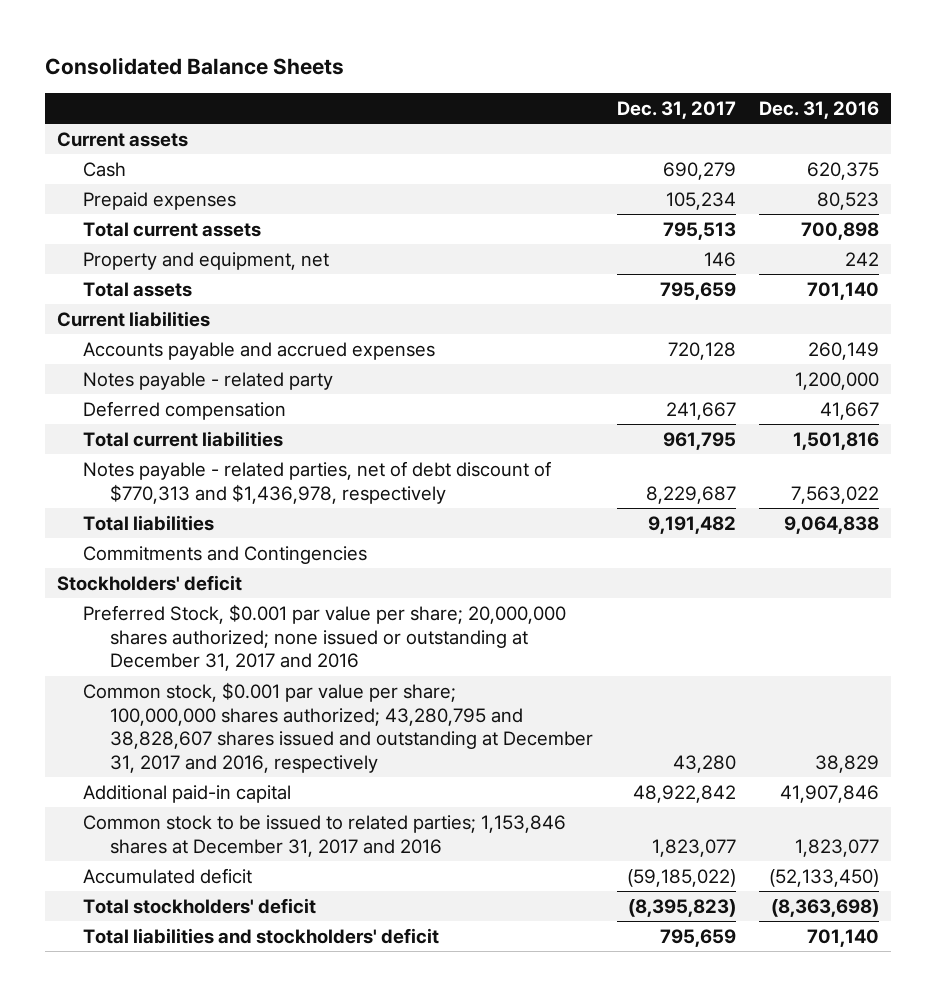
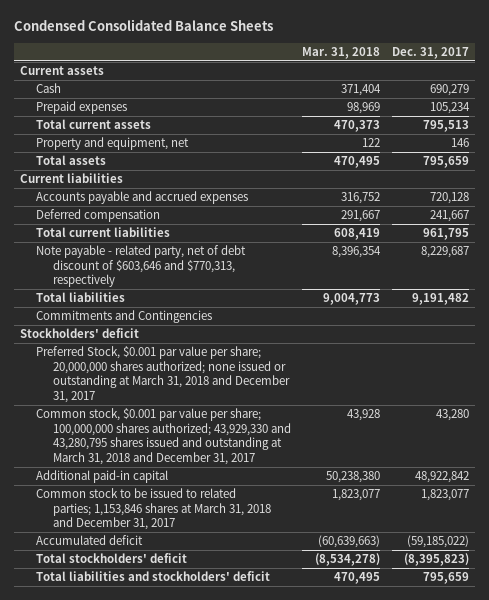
[44,57,344,76] Consolidated Balance Sheets -> [13,19,273,32] Condensed Consolidated Balance Sheets
[759,100,880,119] Dec. 31, 2016 -> none
none -> [302,46,381,59] Mar. 31, 2018
[83,371,334,390] Notes payable - related party -> none
[83,460,552,504] Notes payable - related parties, net of debt discount of $770,313 and $1,436,978, respectively -> [36,245,247,288] Note payable - related party, net of debt discount of $603,646 and $770,313, respectively
[83,603,567,672] Preferred Stock, $0.001 par value per share; 20,000,000 shares authorized; none issued or outstanding at December 31, 2017 and 2016 -> [36,346,290,403] Preferred Stock, $0.001 par value per share; 20,000,000 shares authorized; none issued or outstanding at March 31, 2018 and December 31, 2017
[83,681,594,774] Common stock, $0.001 par value per share; 100,000,000 shares authorized; 43,280,795 and 38,828,607 shares issued and outstanding at December 31, 2017 and 2016, respectively -> [36,408,291,465] Common stock, $0.001 par value per share; 100,000,000 shares authorized; 43,929,330 and 43,280,795 shares issued and outstanding at March 31, 2018 and December 31, 2017
[83,814,567,857] Common stock to be issued to related parties; 1,153,846 shares at December 31, 2017 and 2016 -> [36,488,271,531] Common stock to be issued to related parties; 1,153,846 shares at March 31, 2018 and December 31, 2017

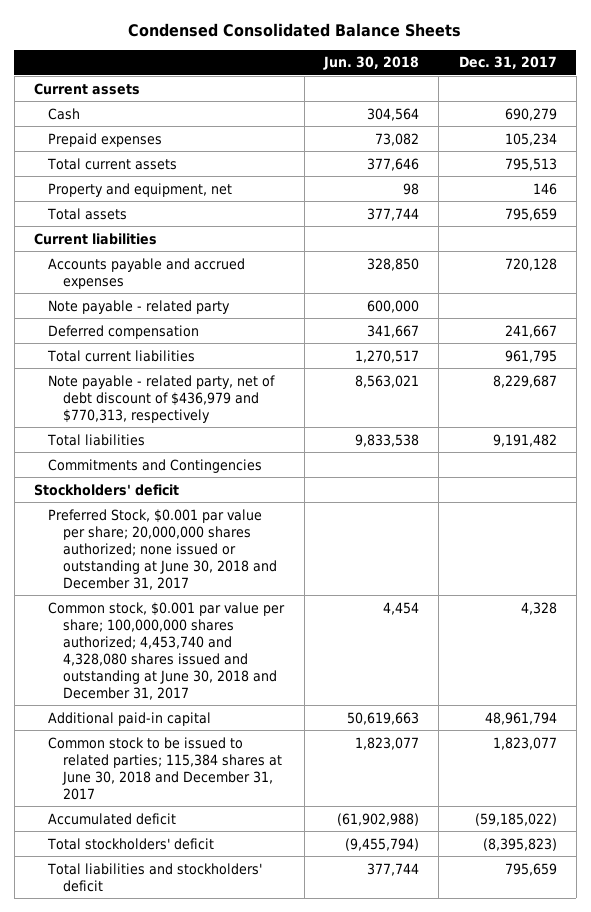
[302,46,381,59] Mar. 31, 2018 -> none
none -> [323,56,420,71] Jun. 30, 2018
none -> [48,299,231,314] Note payable - related party
[36,245,247,288] Note payable - related party, net of debt discount of $603,646 and $770,313, respectively -> [48,374,276,423] Note payable - related party, net of debt discount of $436,979 and $770,313, respectively
[36,346,290,403] Preferred Stock, $0.001 par value per share; 20,000,000 shares authorized; none issued or outstanding at March 31, 2018 and December 31, 2017 -> [48,508,278,590] Preferred Stock, $0.001 par value per share; 20,000,000 shares authorized; none issued or outstanding at June 30, 2018 and December 31, 2017
[36,408,291,465] Common stock, $0.001 par value per share; 100,000,000 shares authorized; 43,929,330 and 43,280,795 shares issued and outstanding at March 31, 2018 and December 31, 2017 -> [48,601,286,700] Common stock, $0.001 par value per share; 100,000,000 shares authorized; 4,453,740 and 4,328,080 shares issued and outstanding at June 30, 2018 and December 31, 2017
[436,409,470,422] 43,280 -> [520,601,557,615] 4,328
[415,471,470,484] 48,922,842 -> [484,711,557,725] 48,961,794
[36,488,271,531] Common stock to be issued to related parties; 1,153,846 shares at March 31, 2018 and December 31, 2017 -> [48,736,283,800] Common stock to be issued to related parties; 115,384 shares at June 30, 2018 and December 31, 2017

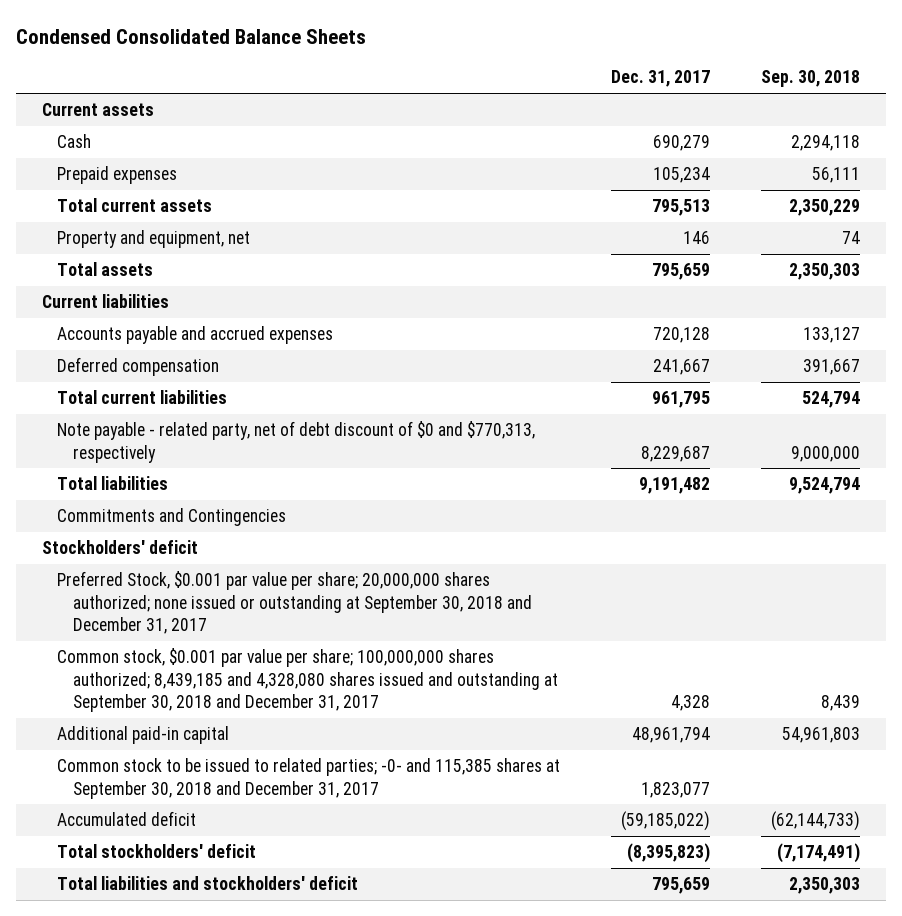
[323,56,420,71] Jun. 30, 2018 -> none
none -> [761,70,861,88] Sep. 30, 2018
[48,299,231,314] Note payable - related party -> none
[48,374,276,423] Note payable - related party, net of debt discount of $436,979 and $770,313, respectively -> [57,421,536,463] Note payable - related party, net of debt discount of $0 and $770,313, respectively
[48,508,278,590] Preferred Stock, $0.001 par value per share; 20,000,000 shares authorized; none issued or outstanding at June 30, 2018 and December 31, 2017 -> [57,571,533,635] Preferred Stock, $0.001 par value per share; 20,000,000 shares authorized; none issued or outstanding at September 30, 2018 and December 31, 2017
[48,601,286,700] Common stock, $0.001 par value per share; 100,000,000 shares authorized; 4,453,740 and 4,328,080 shares issued and outstanding at June 30, 2018 and December 31, 2017 -> [57,648,559,713] Common stock, $0.001 par value per share; 100,000,000 shares authorized; 8,439,185 and 4,328,080 shares issued and outstanding at September 30, 2018 and December 31, 2017
[48,736,283,800] Common stock to be issued to related parties; 115,384 shares at June 30, 2018 and December 31, 2017 -> [57,758,561,799] Common stock to be issued to related parties; -0- and 115,385 shares at September 30, 2018 and December 31, 2017

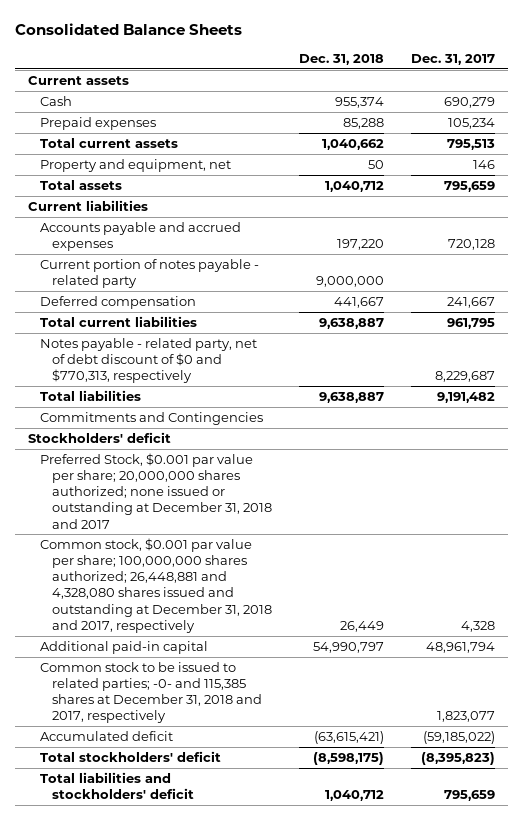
[16,28,367,44] Condensed Consolidated Balance Sheets -> [14,23,242,36] Consolidated Balance Sheets
[761,70,861,88] Sep. 30, 2018 -> none
none -> [298,54,384,66] Dec. 31, 2018
none -> [40,258,260,289] Current portion of notes payable - related party
[57,421,536,463] Note payable - related party, net of debt discount of $0 and $770,313, respectively -> [40,337,258,384] Notes payable - related party, net of debt discount of $0 and $770,313, respectively
[57,571,533,635] Preferred Stock, $0.001 par value per share; 20,000,000 shares authorized; none issued or outstanding at September 30, 2018 and December 31, 2017 -> [40,452,273,529] Preferred Stock, $0.001 par value per share; 20,000,000 shares authorized; none issued or outstanding at December 31, 2018 and 2017
[57,648,559,713] Common stock, $0.001 par value per share; 100,000,000 shares authorized; 8,439,185 and 4,328,080 shares issued and outstanding at September 30, 2018 and December 31, 2017 -> [40,537,273,633] Common stock, $0.001 par value per share; 100,000,000 shares authorized; 26,448,881 and 4,328,080 shares issued and outstanding at December 31, 2018 and 2017, respectively
[57,758,561,799] Common stock to be issued to related parties; -0- and 115,385 shares at September 30, 2018 and December 31, 2017 -> [40,661,263,724] Common stock to be issued to related parties; -0- and 115,385 shares at December 31, 2018 and 2017, respectively

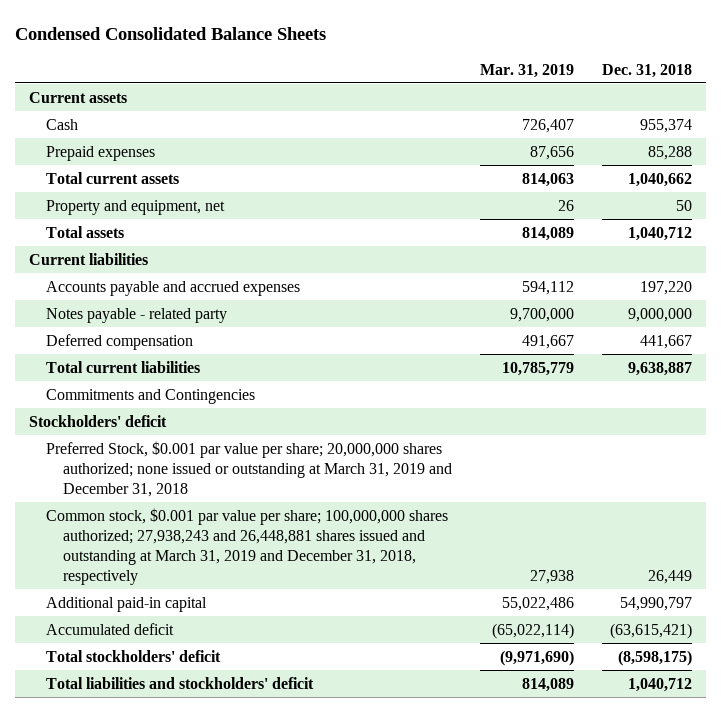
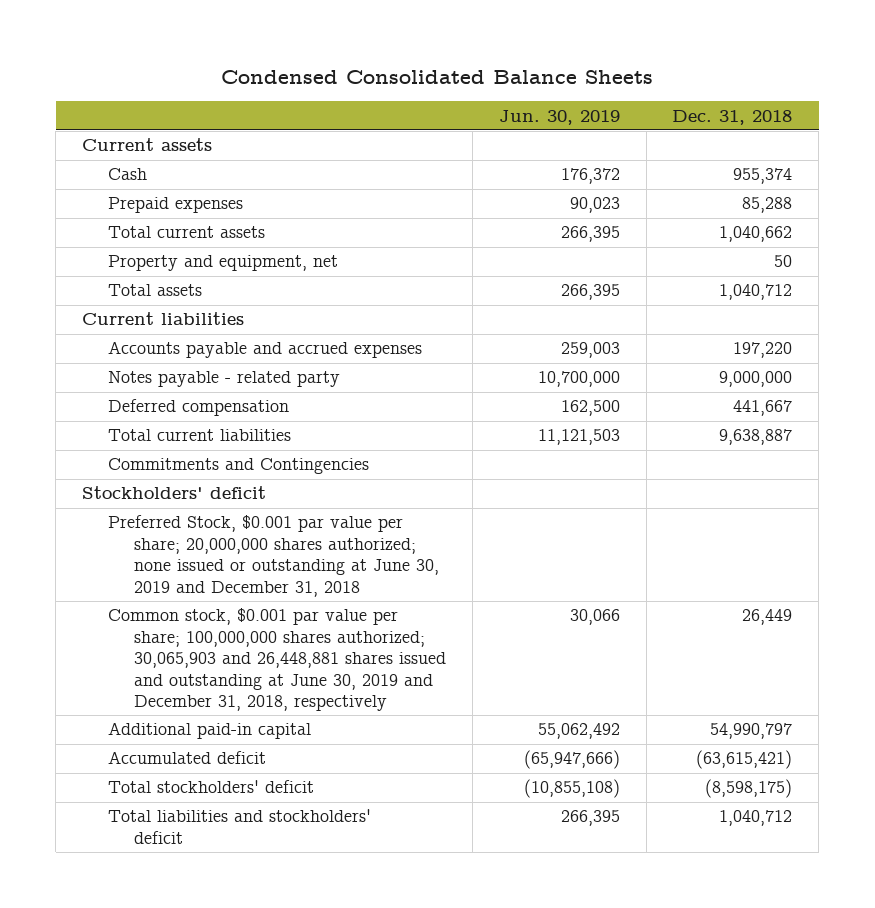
[480,63,575,78] Mar. 31, 2019 -> none
none -> [498,109,620,125] Jun. 30, 2019
[46,440,453,497] Preferred Stock, $0.001 par value per share; 20,000,000 shares authorized; none issued or outstanding at March 31, 2019 and December 31, 2018 -> [108,515,440,597] Preferred Stock, $0.001 par value per share; 20,000,000 shares authorized; none issued or outstanding at June 30, 2019 and December 31, 2018
[46,507,449,585] Common stock, $0.001 par value per share; 100,000,000 shares authorized; 27,938,243 and 26,448,881 shares issued and outstanding at March 31, 2019 and December 31, 2018, respectively -> [108,608,447,712] Common stock, $0.001 par value per share; 100,000,000 shares authorized; 30,065,903 and 26,448,881 shares issued and outstanding at June 30, 2019 and December 31, 2018, respectively

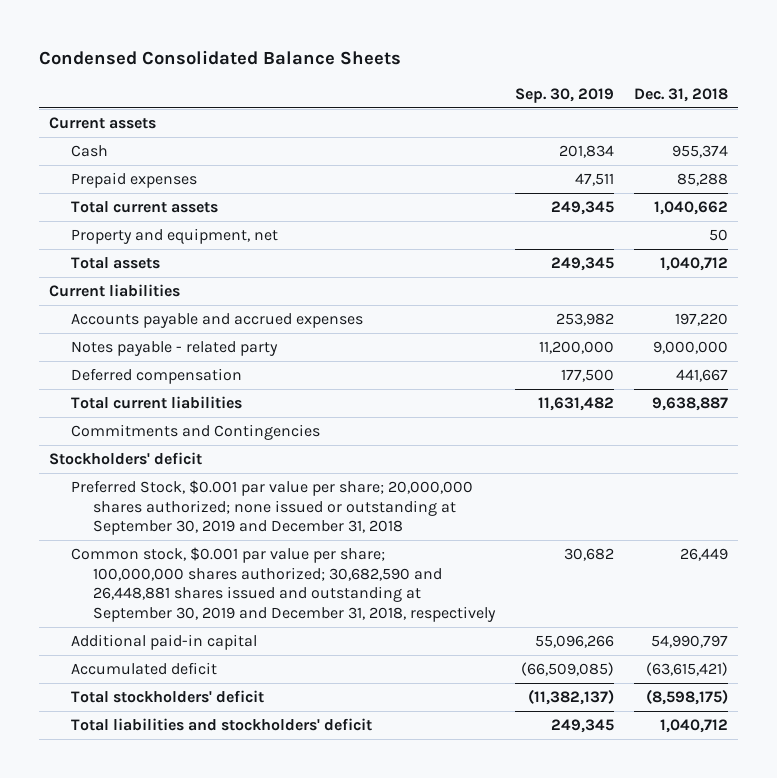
[498,109,620,125] Jun. 30, 2019 -> none
none -> [514,87,614,103] Sep. 30, 2019
[108,515,440,597] Preferred Stock, $0.001 par value per share; 20,000,000 shares authorized; none issued or outstanding at June 30, 2019 and December 31, 2018 -> [70,480,473,536] Preferred Stock, $0.001 par value per share; 20,000,000 shares authorized; none issued or outstanding at September 30, 2019 and December 31, 2018
[108,608,447,712] Common stock, $0.001 par value per share; 100,000,000 shares authorized; 30,065,903 and 26,448,881 shares issued and outstanding at June 30, 2019 and December 31, 2018, respectively -> [70,547,496,622] Common stock, $0.001 par value per share; 100,000,000 shares authorized; 30,682,590 and 26,448,881 shares issued and outstanding at September 30, 2019 and December 31, 2018, respectively

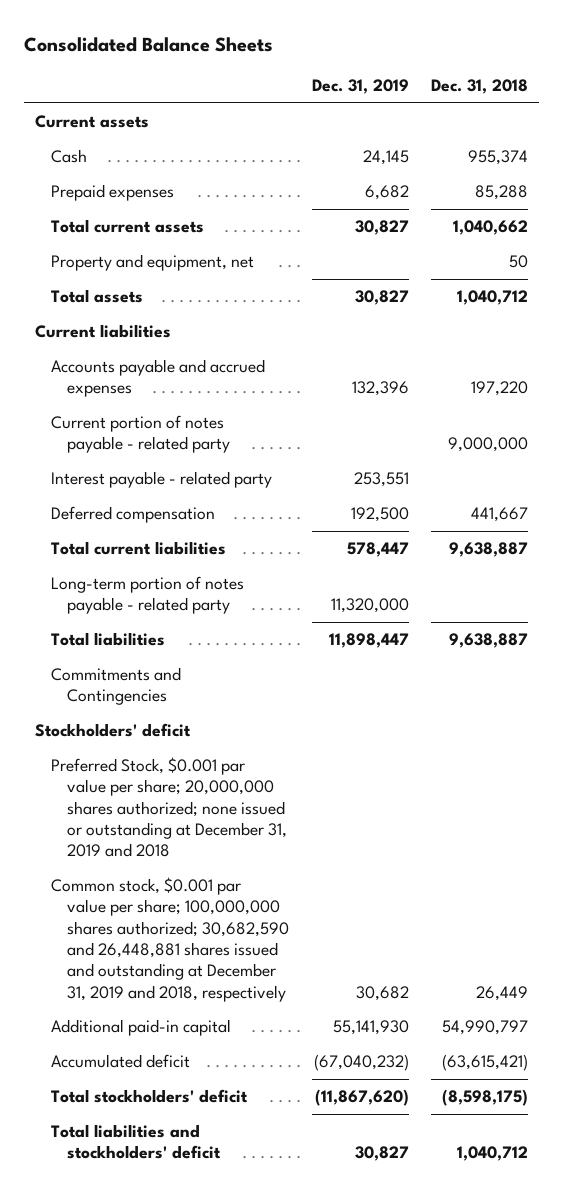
[38,49,401,65] Condensed Consolidated Balance Sheets -> [23,36,273,52] Consolidated Balance Sheets
[514,87,614,103] Sep. 30, 2019 -> none
none -> [311,79,409,95] Dec. 31, 2019
[70,341,278,357] Notes payable - related party -> [51,415,231,454] Current portion of notes payable - related party
none -> [51,471,273,489] Interest payable - related party
none -> [51,576,245,615] Long-term portion of notes payable - related party
none -> [51,632,166,647] Total liabilities
[70,480,473,536] Preferred Stock, $0.001 par value per share; 20,000,000 shares authorized; none issued or outstanding at September 30, 2019 and December 31, 2018 -> [51,757,288,858] Preferred Stock, $0.001 par value per share; 20,000,000 shares authorized; none issued or outstanding at December 31, 2019 and 2018
[70,547,496,622] Common stock, $0.001 par value per share; 100,000,000 shares authorized; 30,682,590 and 26,448,881 shares issued and outstanding at September 30, 2019 and December 31, 2018, respectively -> [51,877,290,1002] Common stock, $0.001 par value per share; 100,000,000 shares authorized; 30,682,590 and 26,448,881 shares issued and outstanding at December 31, 2019 and 2018, respectively

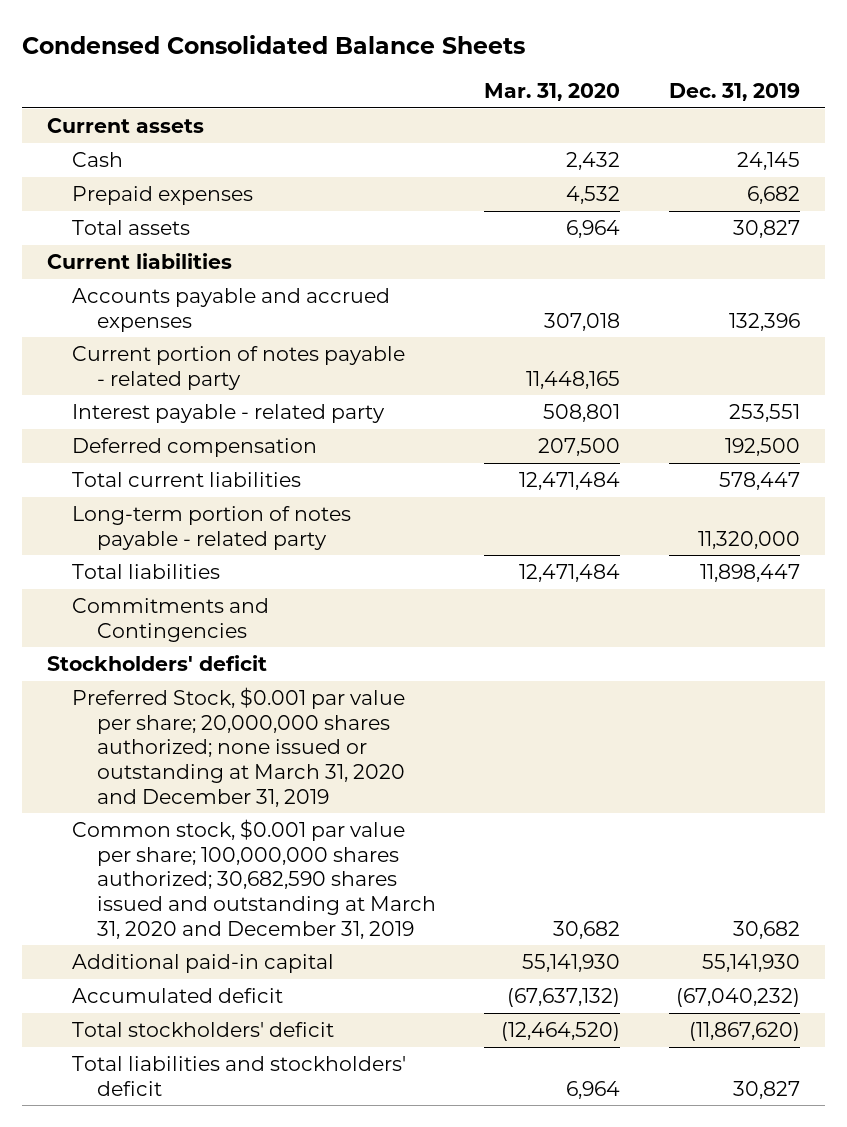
[23,36,273,52] Consolidated Balance Sheets -> [22,34,526,54] Condensed Consolidated Balance Sheets
[431,79,529,95] Dec. 31, 2018 -> none
none -> [484,83,621,102] Mar. 31, 2020
[51,219,205,234] Total current assets -> none
[51,254,255,272] Property and equipment, net -> none
[51,757,288,858] Preferred Stock, $0.001 par value per share; 20,000,000 shares authorized; none issued or outstanding at December 31, 2019 and 2018 -> [71,686,405,807] Preferred Stock, $0.001 par value per share; 20,000,000 shares authorized; none issued or outstanding at March 31, 2020 and December 31, 2019
[51,877,290,1002] Common stock, $0.001 par value per share; 100,000,000 shares authorized; 30,682,590 and 26,448,881 shares issued and outstanding at December 31, 2019 and 2018, respectively -> [71,818,436,939] Common stock, $0.001 par value per share; 100,000,000 shares authorized; 30,682,590 shares issued and outstanding at March 31, 2020 and December 31, 2019

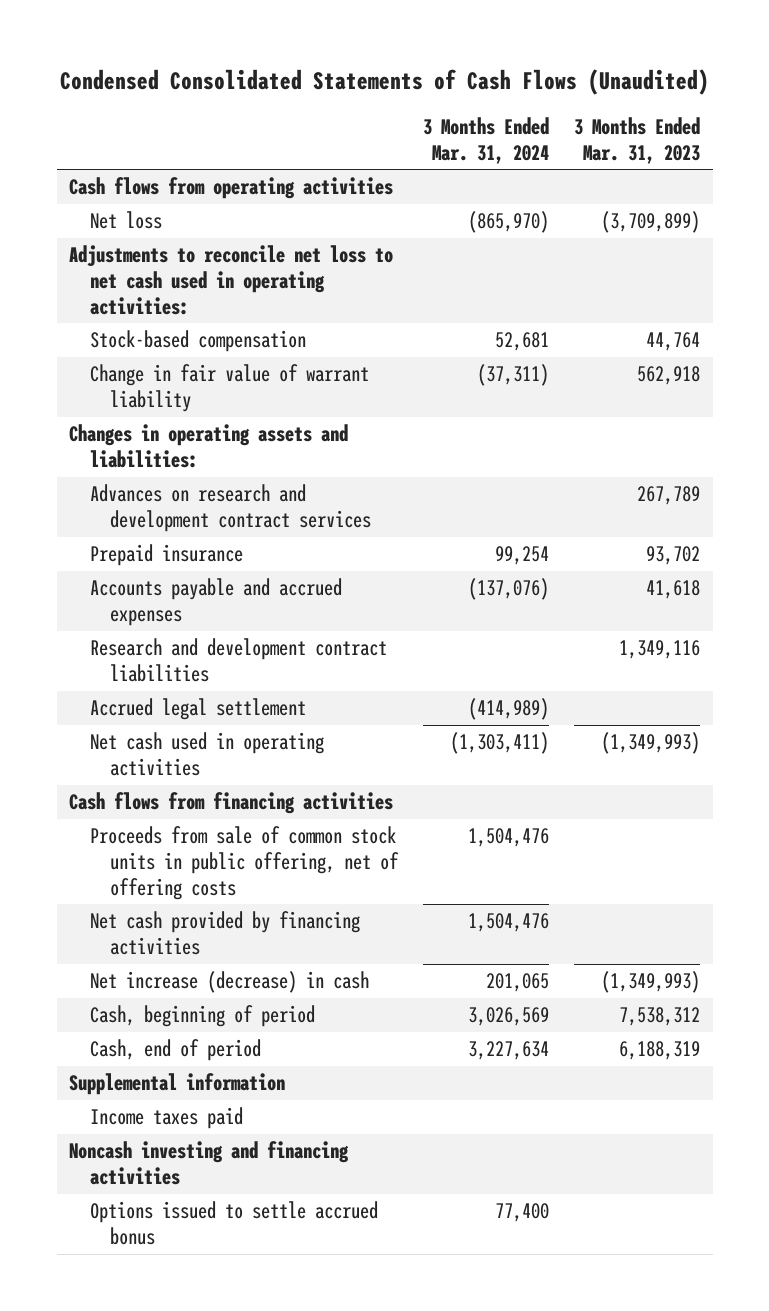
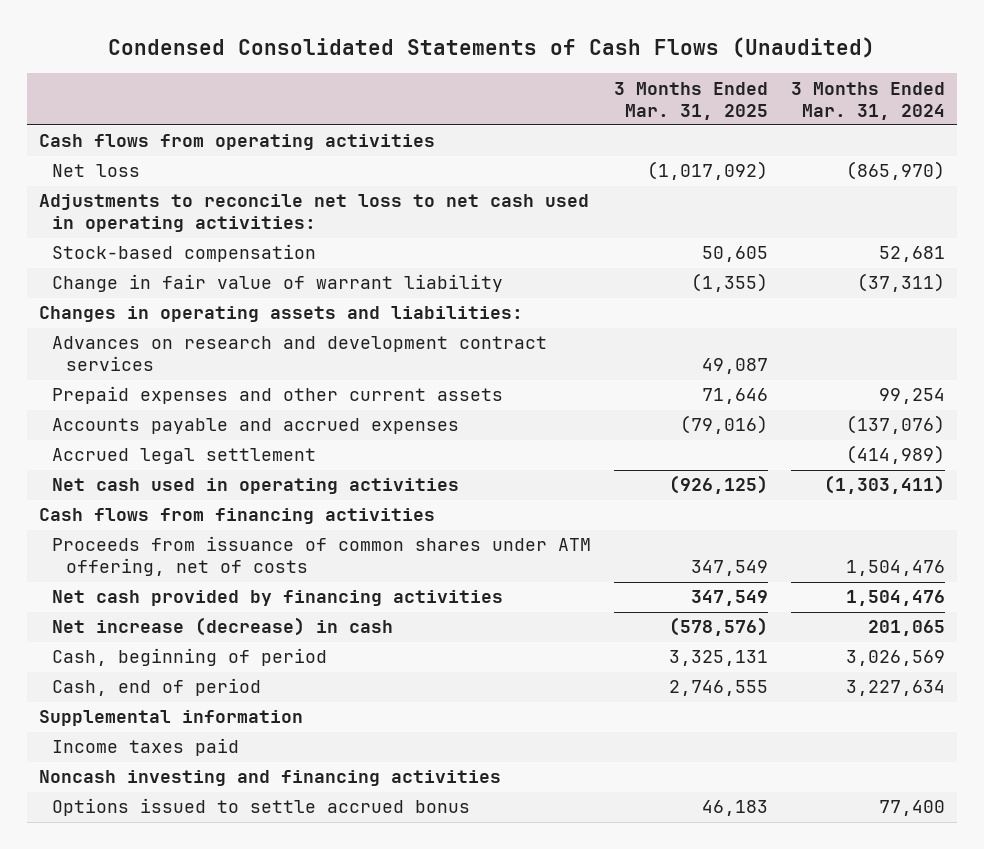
[574,117,701,164] 3 Months Ended Mar. 31, 2023 -> none
none -> [614,81,769,120] 3 Months Ended Mar. 31, 2025
[89,544,243,567] Prepaid insurance -> [52,386,504,405] Prepaid expenses and other current assets
[89,638,387,682] Research and development contract liabilities -> none
[89,826,400,900] Proceeds from sale of common stock units in public offering, net of offering costs -> [52,536,592,577] Proceeds from issuance of common shares under ATM offering, net of costs

